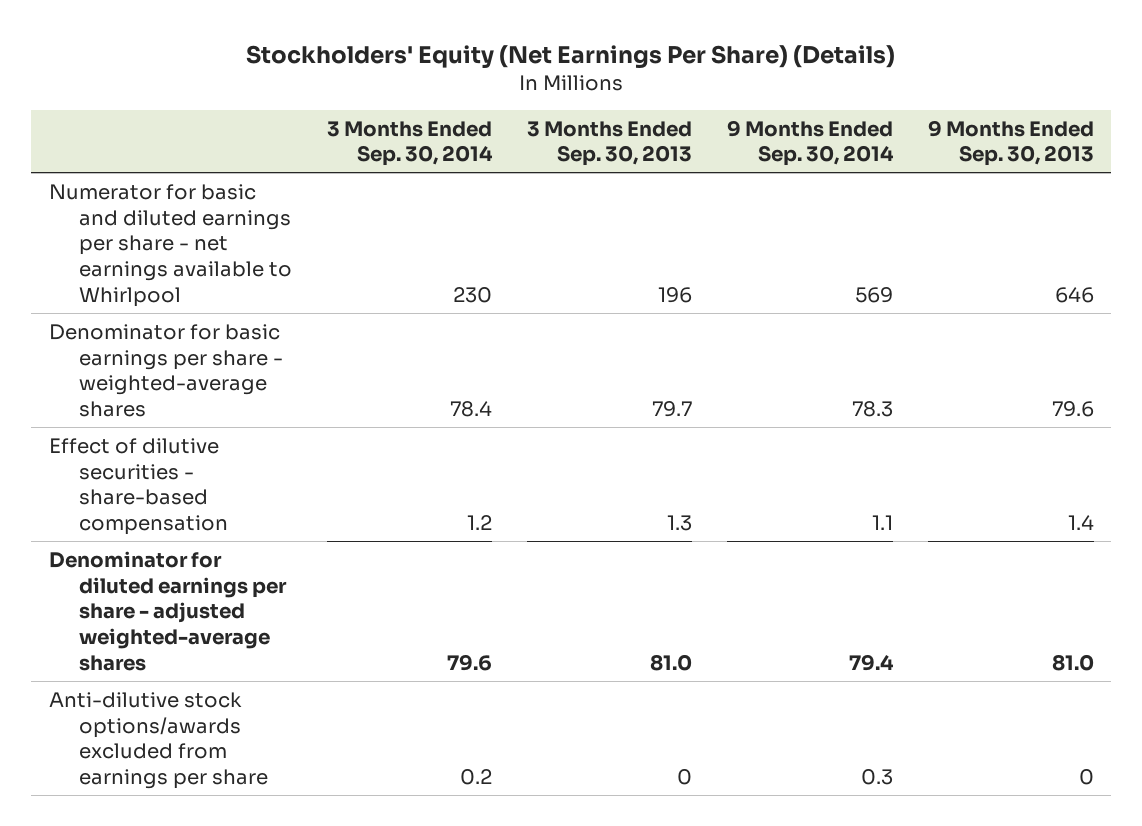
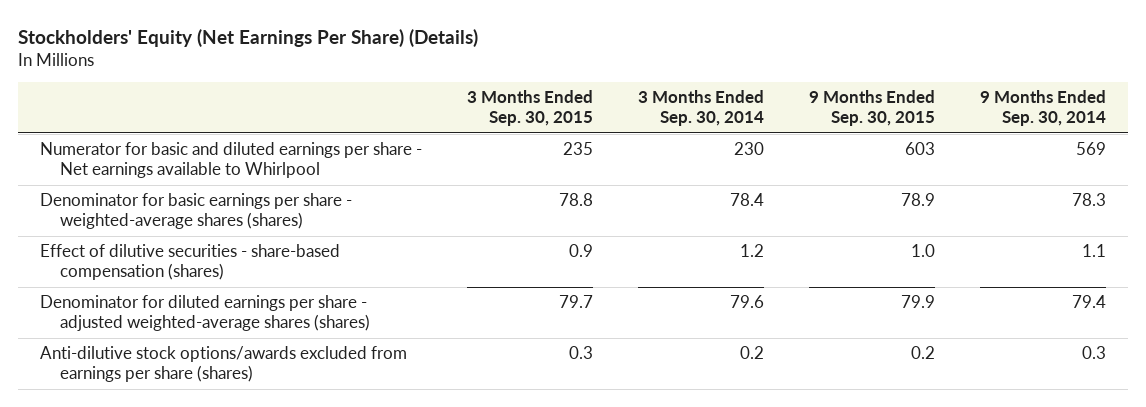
[526,120,692,167] 3 Months Ended Sep. 30, 2013 -> none
[927,119,1094,167] 9 Months Ended Sep. 30, 2013 -> none
none -> [467,90,594,127] 3 Months Ended Sep. 30, 2015
none -> [808,90,935,127] 9 Months Ended Sep. 30, 2015
[48,183,293,307] Numerator for basic and diluted earnings per share - net earnings available to Whirlpool -> [40,142,423,179] Numerator for basic and diluted earnings per share - Net earnings available to Whirlpool
[48,323,284,418] Denominator for basic earnings per share - weighted-average shares -> [40,193,353,230] Denominator for basic earnings per share - weighted-average shares (shares)
[48,437,229,536] Effect of dilutive securities - share-based compensation -> [40,244,341,281] Effect of dilutive securities - share-based compensation (shares)
[48,550,288,671] Denominator for diluted earnings per share - adjusted weighted-average shares -> [40,295,371,332] Denominator for diluted earnings per share - adjusted weighted-average shares (shares)
[48,691,269,790] Anti-dilutive stock options/awards excluded from earnings per share -> [40,346,408,383] Anti-dilutive stock options/awards excluded from earnings per share (shares)

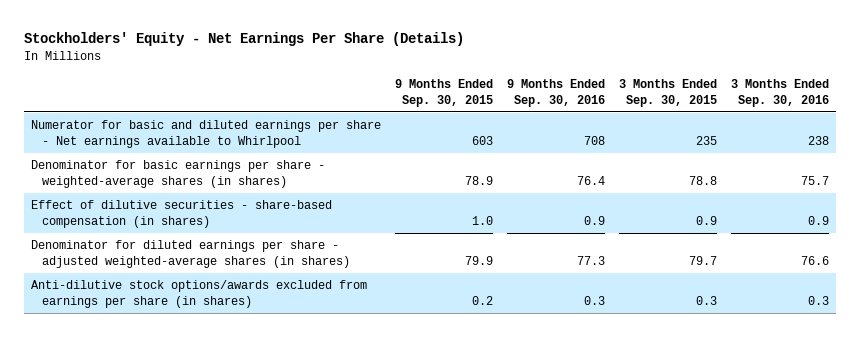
[18,28,479,47] Stockholders' Equity (Net Earnings Per Share) (Details) -> [24,32,465,47] Stockholders' Equity - Net Earnings Per Share (Details)
[638,90,765,127] 3 Months Ended Sep. 30, 2014 -> none
[979,90,1106,127] 9 Months Ended Sep. 30, 2014 -> none
none -> [507,78,606,107] 9 Months Ended Sep. 30, 2016
none -> [731,78,830,107] 3 Months Ended Sep. 30, 2016
[40,193,353,230] Denominator for basic earnings per share - weighted-average shares (shares) -> [31,160,326,188] Denominator for basic earnings per share - weighted-average shares (in shares)
[40,244,341,281] Effect of dilutive securities - share-based compensation (shares) -> [31,200,333,228] Effect of dilutive securities - share-based compensation (in shares)
[40,295,371,332] Denominator for diluted earnings per share - adjusted weighted-average shares (shares) -> [31,240,351,268] Denominator for diluted earnings per share - adjusted weighted-average shares (in shares)
[40,346,408,383] Anti-dilutive stock options/awards excluded from earnings per share (shares) -> [31,280,368,308] Anti-dilutive stock options/awards excluded from earnings per share (in shares)

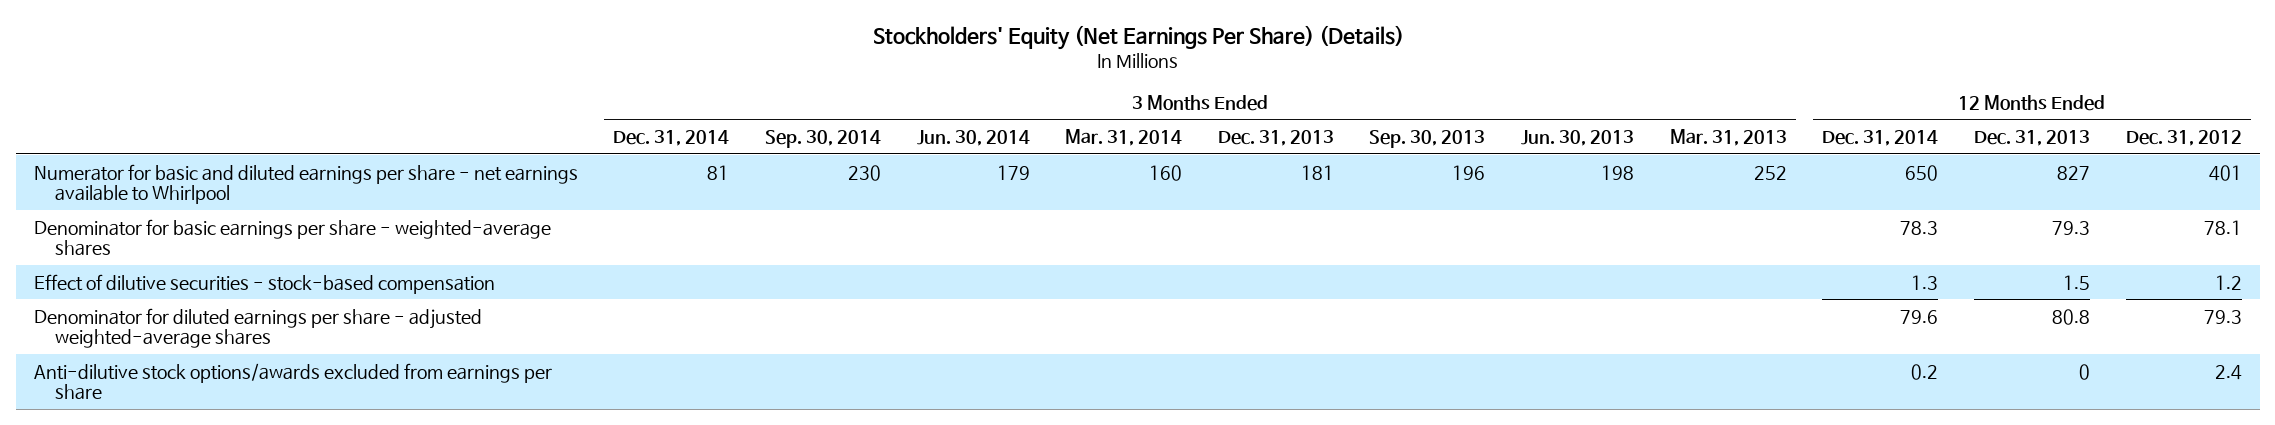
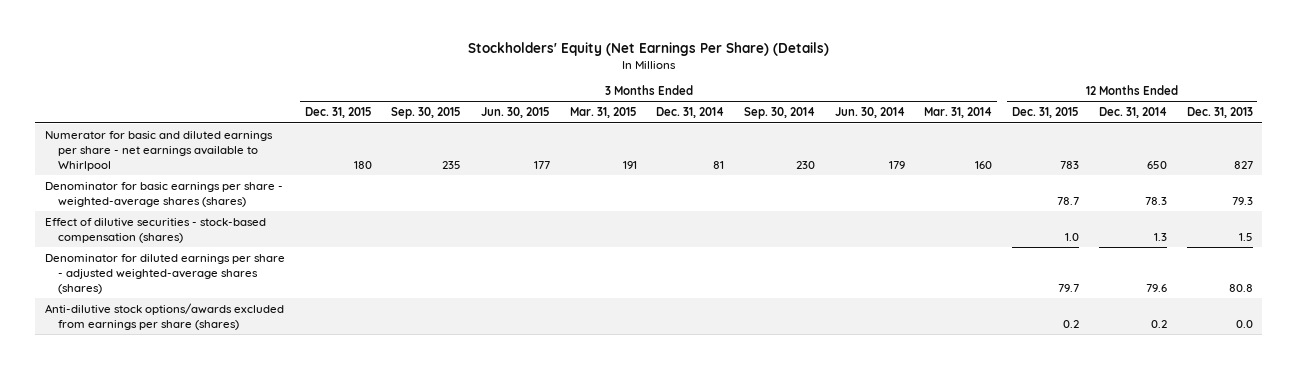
[1217,129,1334,146] Dec. 31, 2013 -> none
[1369,129,1486,148] Sep. 30, 2013 -> none
[1521,129,1635,146] Jun. 30, 2013 -> none
[1669,128,1787,146] Mar. 31, 2013 -> none
[2125,129,2242,146] Dec. 31, 2012 -> none
none -> [304,107,372,119] Dec. 31, 2015
none -> [391,107,462,120] Sep. 30, 2015
none -> [481,107,551,119] Jun. 30, 2015
none -> [569,107,637,119] Mar. 31, 2015
none -> [1012,107,1080,119] Dec. 31, 2015
[33,218,551,257] Denominator for basic earnings per share - weighted-average shares -> [45,181,284,207] Denominator for basic earnings per share - weighted-average shares (shares)
[33,273,495,294] Effect of dilutive securities - stock-based compensation -> [45,217,267,243] Effect of dilutive securities - stock-based compensation (shares)
[33,307,482,349] Denominator for diluted earnings per share - adjusted weighted-average shares -> [45,253,286,294] Denominator for diluted earnings per share - adjusted weighted-average shares (shares)
[33,362,552,401] Anti-dilutive stock options/awards excluded from earnings per share -> [45,302,285,330] Anti-dilutive stock options/awards excluded from earnings per share (shares)
[2079,363,2091,380] 0 -> [1235,319,1253,328] 0.0

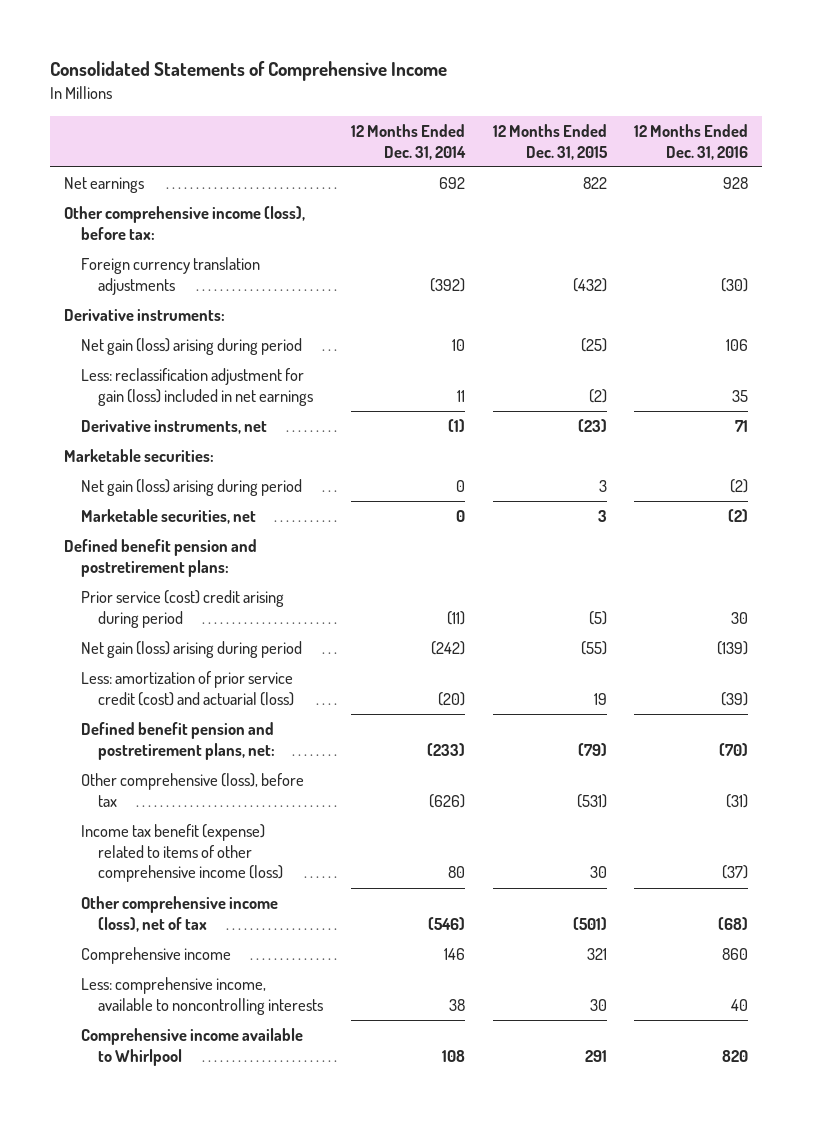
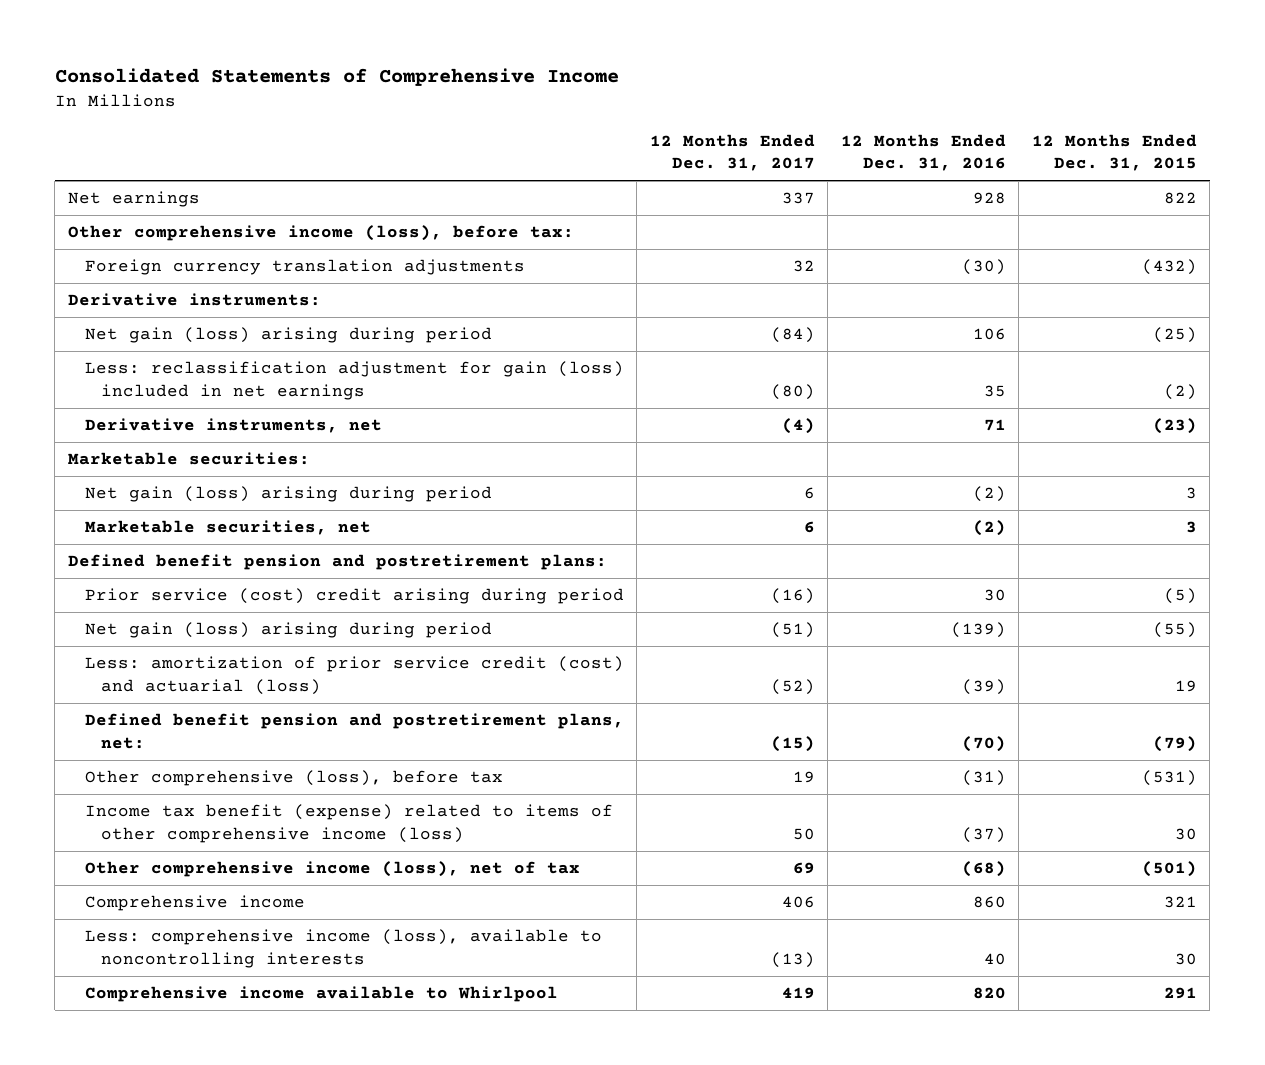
[350,123,466,160] 12 Months Ended Dec. 31, 2014 -> none
none -> [649,133,815,172] 12 Months Ended Dec. 31, 2017
[81,977,324,1015] Less: comprehensive income, available to noncontrolling interests -> [84,929,602,968] Less: comprehensive income (loss), available to noncontrolling interests

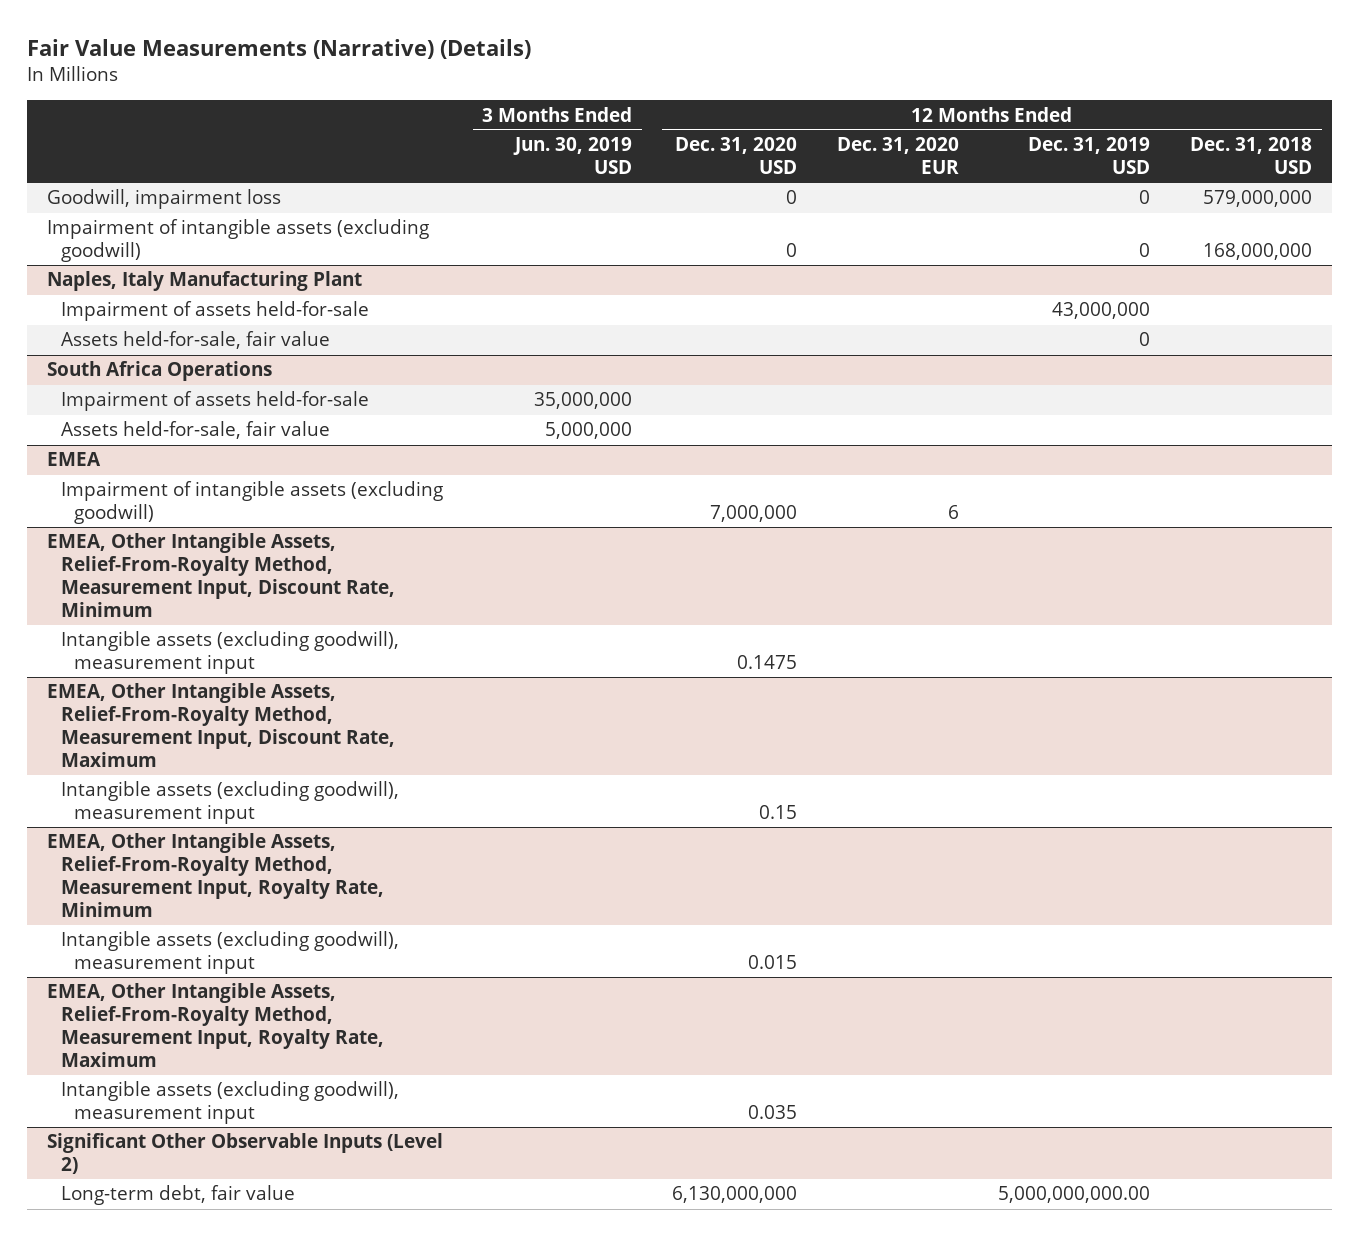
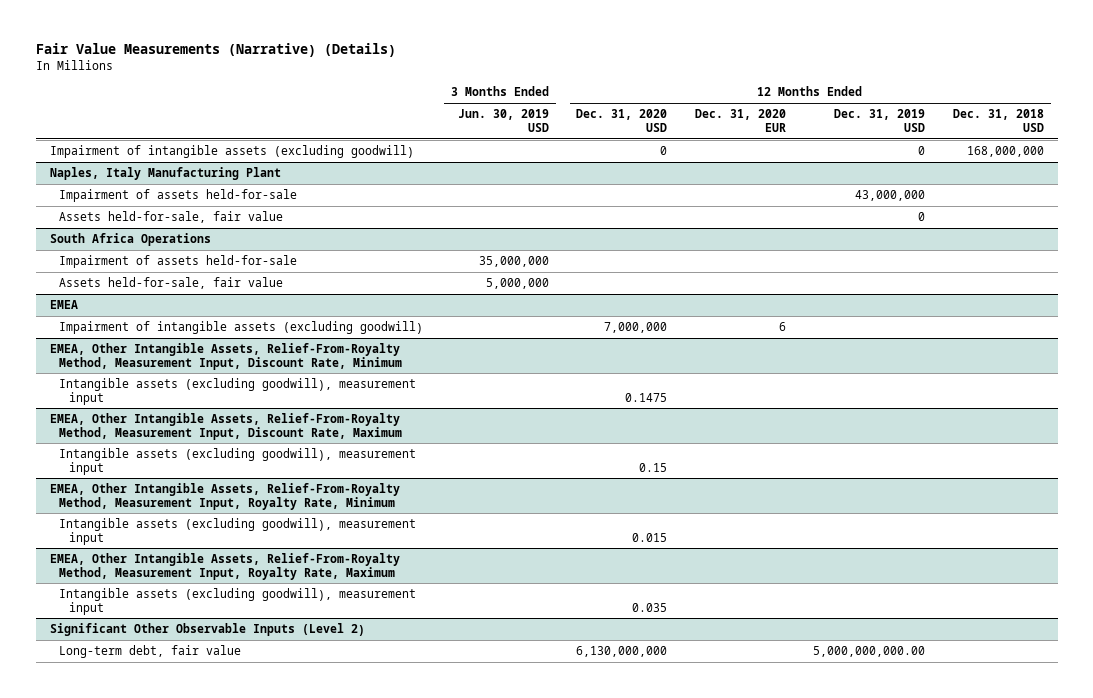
[46,189,281,210] Goodwill, impairment loss -> none

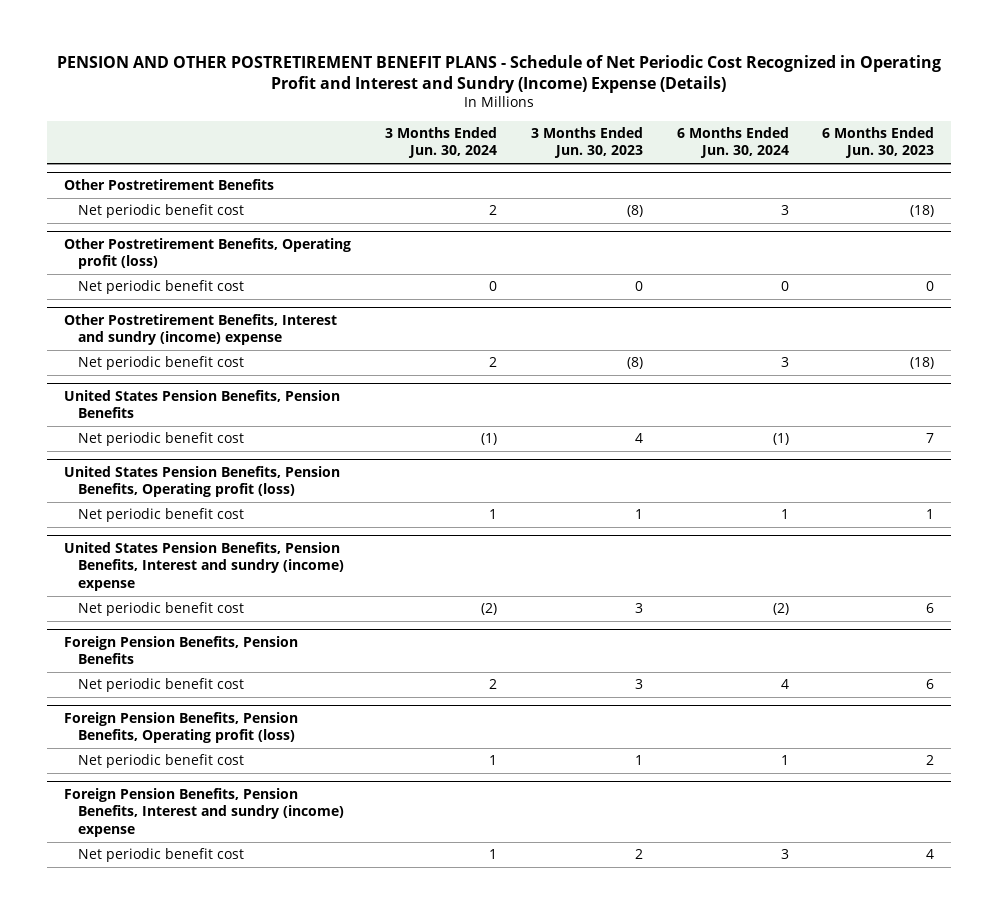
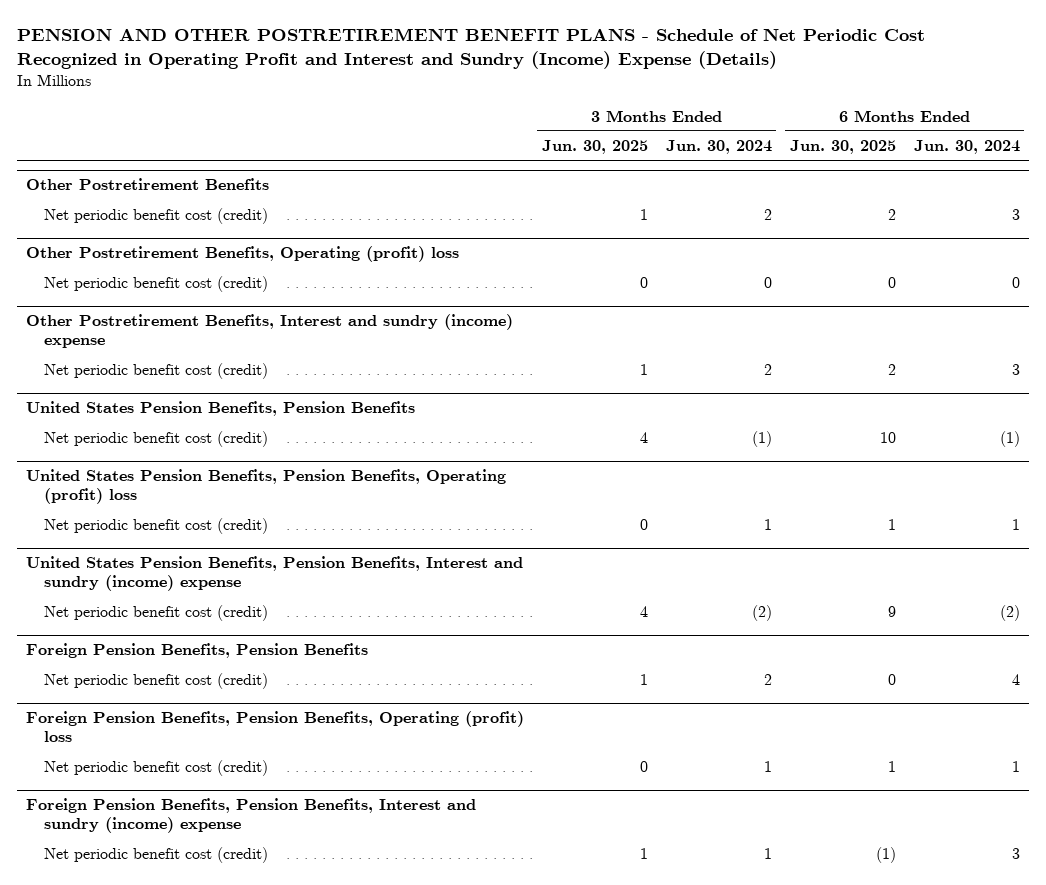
[530,127,643,159] 3 Months Ended Jun. 30, 2023 -> none
[822,127,935,159] 6 Months Ended Jun. 30, 2023 -> none
none -> [541,139,648,154] Jun. 30, 2025
none -> [789,139,896,154] Jun. 30, 2025
[77,204,244,219] Net periodic benefit cost -> [44,207,269,224] Net periodic benefit cost (credit)
[64,238,352,270] Other Postretirement Benefits, Operating profit (loss) -> [26,246,460,263] Other Postretirement Benefits, Operating (profit) loss
[77,280,244,295] Net periodic benefit cost -> [44,275,269,292] Net periodic benefit cost (credit)
[77,356,244,371] Net periodic benefit cost -> [44,362,269,379] Net periodic benefit cost (credit)
[77,432,244,447] Net periodic benefit cost -> [44,430,269,447] Net periodic benefit cost (credit)
[64,466,341,498] United States Pension Benefits, Pension Benefits, Operating profit (loss) -> [26,469,507,505] United States Pension Benefits, Pension Benefits, Operating (profit) loss
[77,508,244,523] Net periodic benefit cost -> [44,517,269,534] Net periodic benefit cost (credit)
[77,602,244,617] Net periodic benefit cost -> [44,604,269,621] Net periodic benefit cost (credit)
[77,678,244,693] Net periodic benefit cost -> [44,672,269,689] Net periodic benefit cost (credit)
[64,712,299,744] Foreign Pension Benefits, Pension Benefits, Operating profit (loss) -> [26,711,525,743] Foreign Pension Benefits, Pension Benefits, Operating (profit) loss
[77,754,244,769] Net periodic benefit cost -> [44,759,269,776] Net periodic benefit cost (credit)
[77,848,244,863] Net periodic benefit cost -> [44,846,269,863] Net periodic benefit cost (credit)

